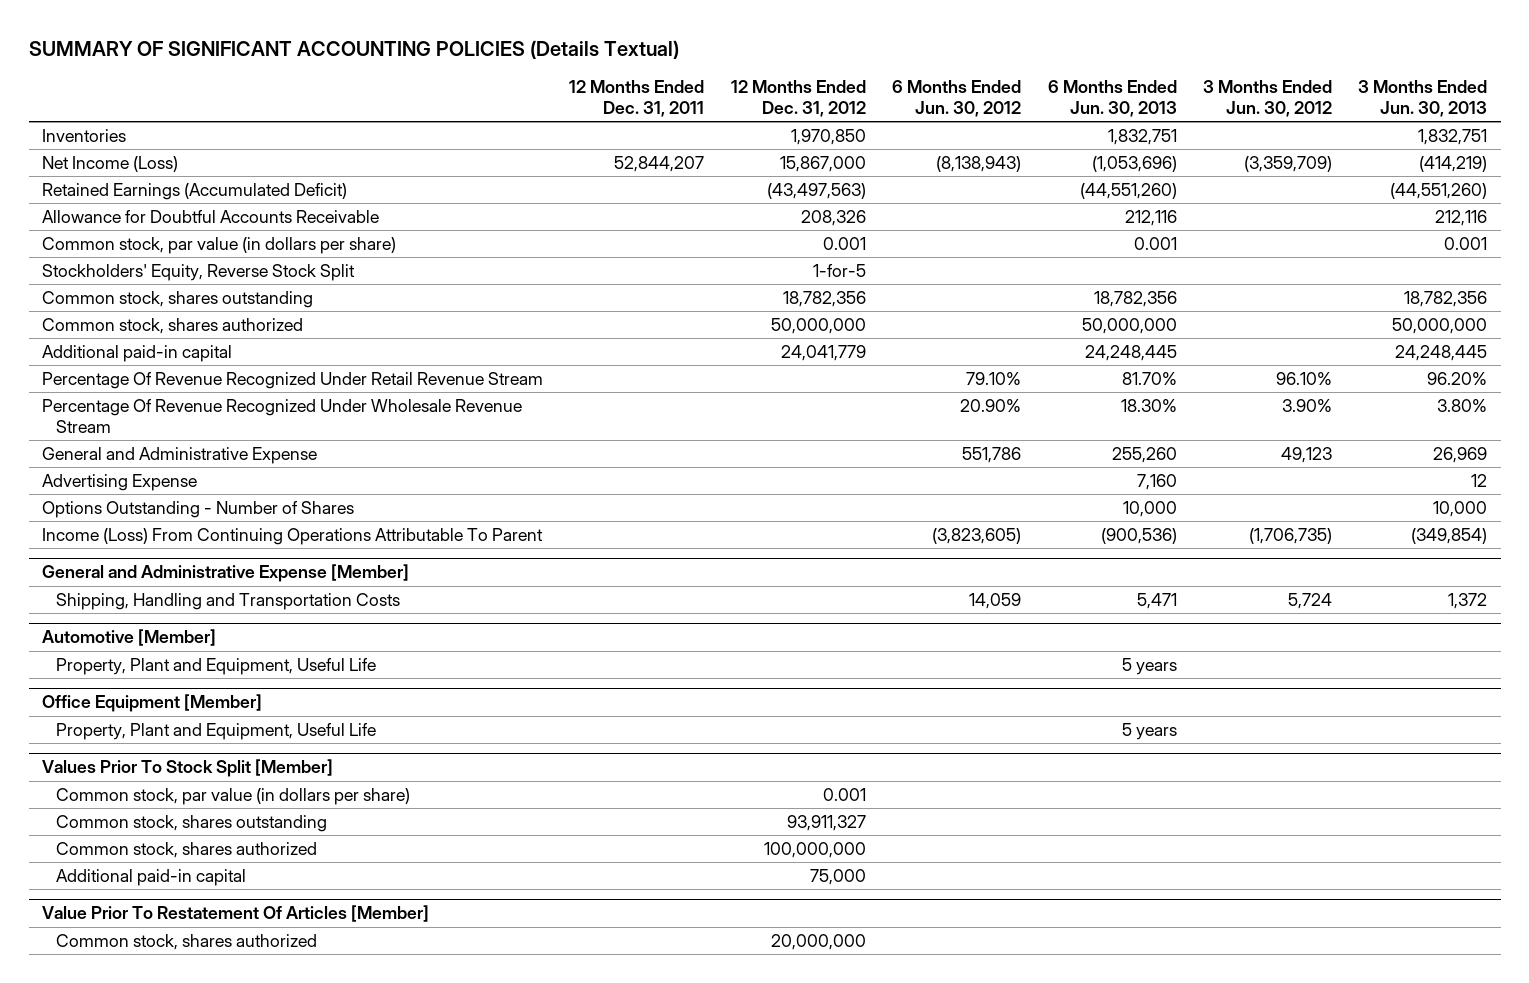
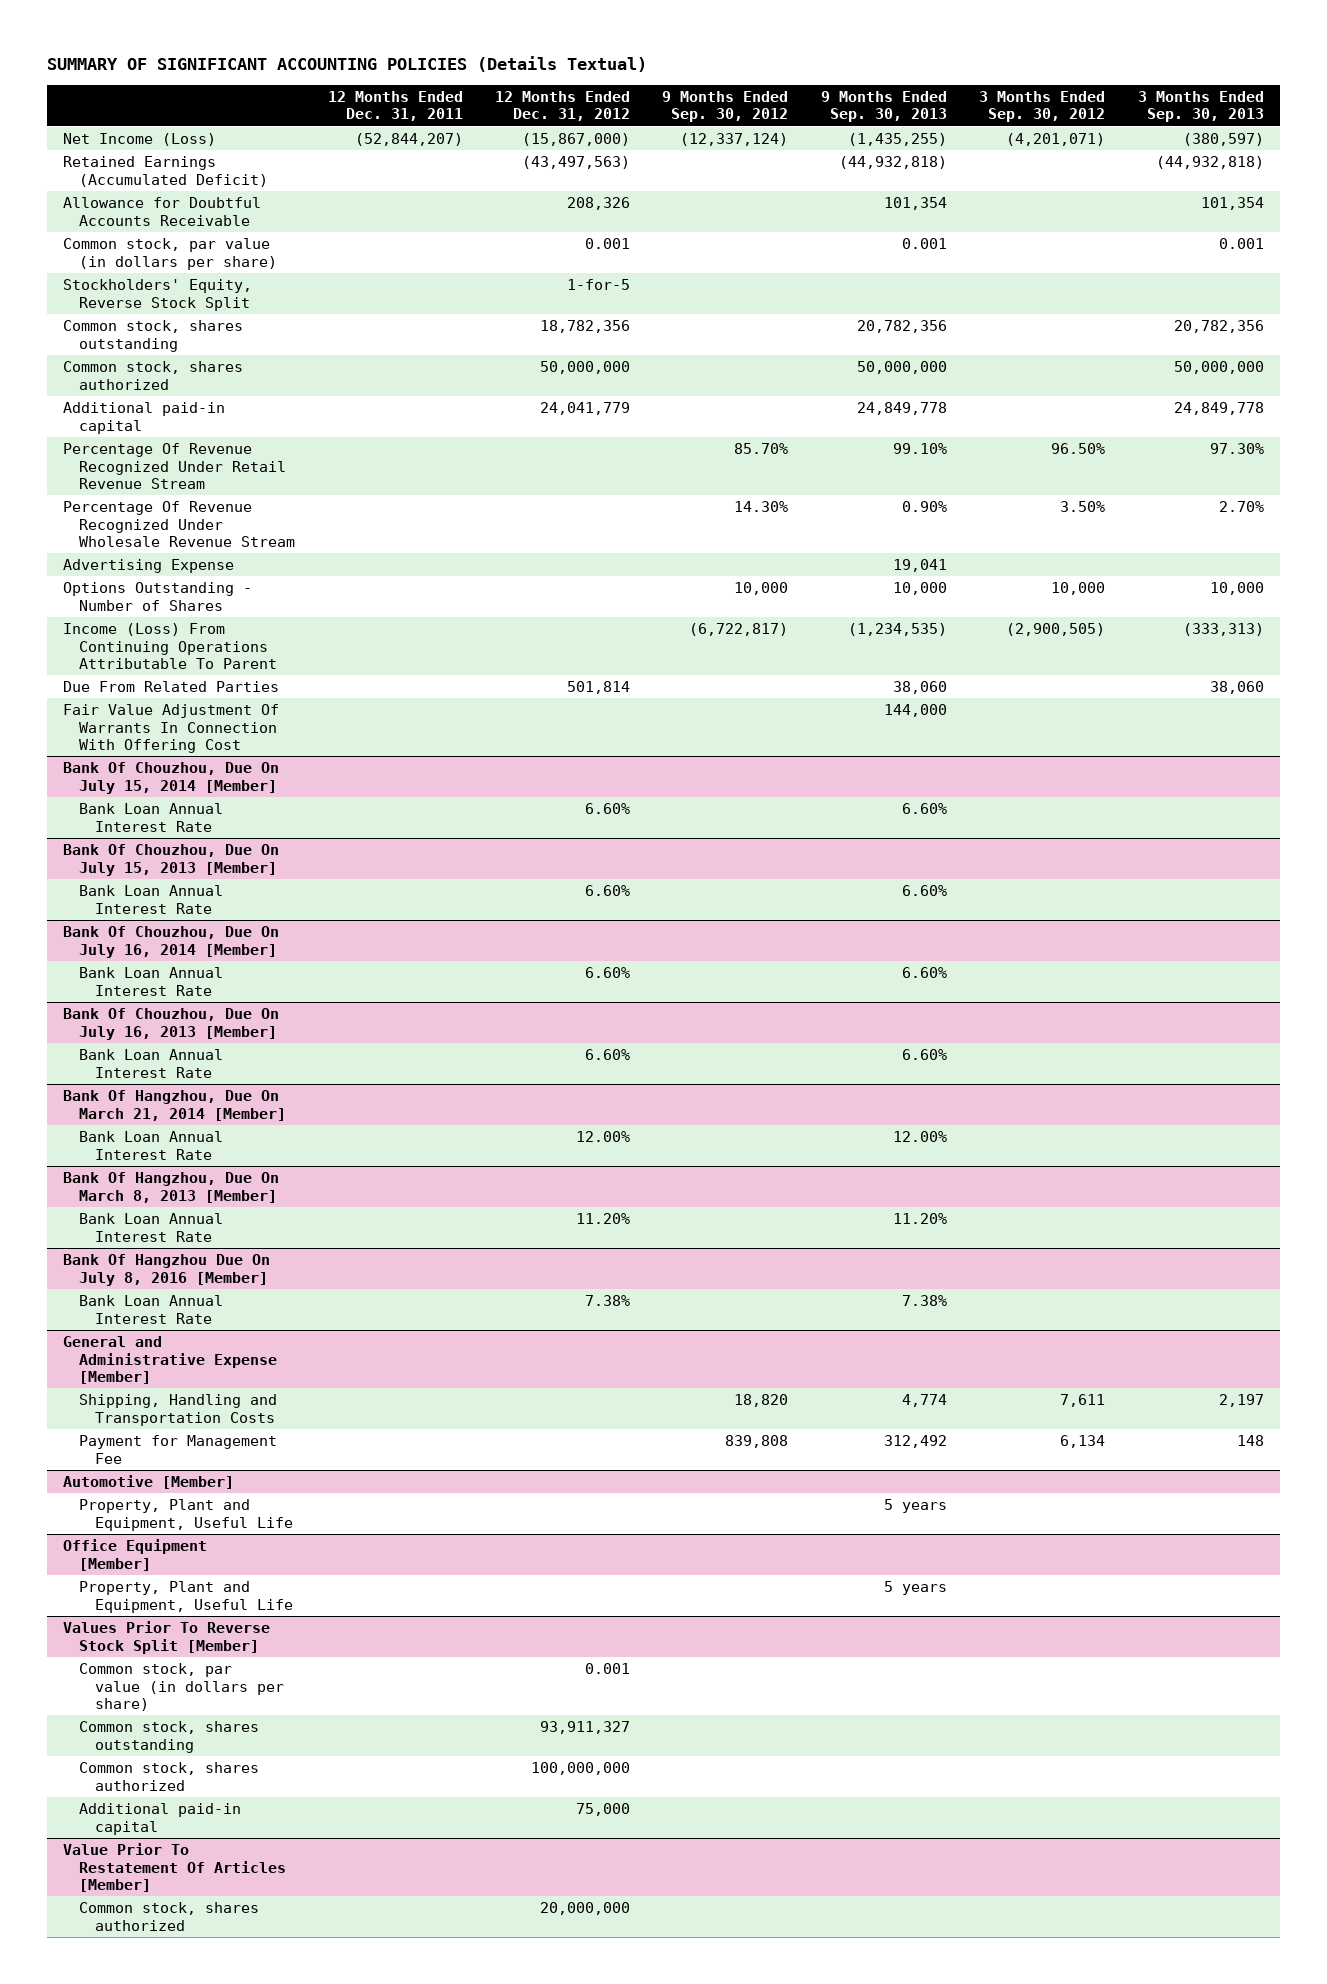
[892,79,1022,117] 6 Months Ended Jun. 30, 2012 -> none
[1047,79,1177,117] 6 Months Ended Jun. 30, 2013 -> none
[1203,79,1333,117] 3 Months Ended Jun. 30, 2012 -> none
[1358,79,1488,117] 3 Months Ended Jun. 30, 2013 -> none
none -> [662,90,789,123] 9 Months Ended Sep. 30, 2012
none -> [820,90,947,123] 9 Months Ended Sep. 30, 2013
none -> [979,90,1106,123] 3 Months Ended Sep. 30, 2012
none -> [1137,90,1264,123] 3 Months Ended Sep. 30, 2013
[41,128,126,142] Inventories -> none
[614,155,705,172] 52,844,207 -> [354,132,463,146] (52,844,207)
[779,155,866,172] 15,867,000 -> [522,132,631,146] (15,867,000)
[41,446,317,464] General and Administrative Expense -> none
none -> [62,680,279,692] Due From Related Parties
none -> [62,703,279,754] Fair Value Adjustment Of Warrants In Connection With Offering Cost
none -> [62,761,279,794] Bank Of Chouzhou, Due On July 15, 2014 [Member]
none -> [79,802,224,832] Bank Loan Annual Interest Rate
none -> [62,843,279,876] Bank Of Chouzhou, Due On July 15, 2013 [Member]
none -> [79,884,224,914] Bank Loan Annual Interest Rate
none -> [62,925,279,958] Bank Of Chouzhou, Due On July 16, 2014 [Member]
none -> [79,966,224,996] Bank Loan Annual Interest Rate
none -> [62,1007,279,1040] Bank Of Chouzhou, Due On July 16, 2013 [Member]
none -> [79,1048,224,1078] Bank Loan Annual Interest Rate
none -> [62,1089,287,1121] Bank Of Hangzhou, Due On March 21, 2014 [Member]
none -> [79,1130,224,1160] Bank Loan Annual Interest Rate
none -> [62,1171,279,1203] Bank Of Hangzhou, Due On March 8, 2013 [Member]
none -> [79,1212,224,1242] Bank Loan Annual Interest Rate
none -> [62,1253,270,1286] Bank Of Hangzhou Due On July 8, 2016 [Member]
none -> [79,1294,224,1324] Bank Loan Annual Interest Rate
none -> [79,1434,278,1464] Payment for Management Fee
[41,759,333,778] Values Prior To Stock Split [Member] -> [62,1620,270,1654] Values Prior To Reverse Stock Split [Member]

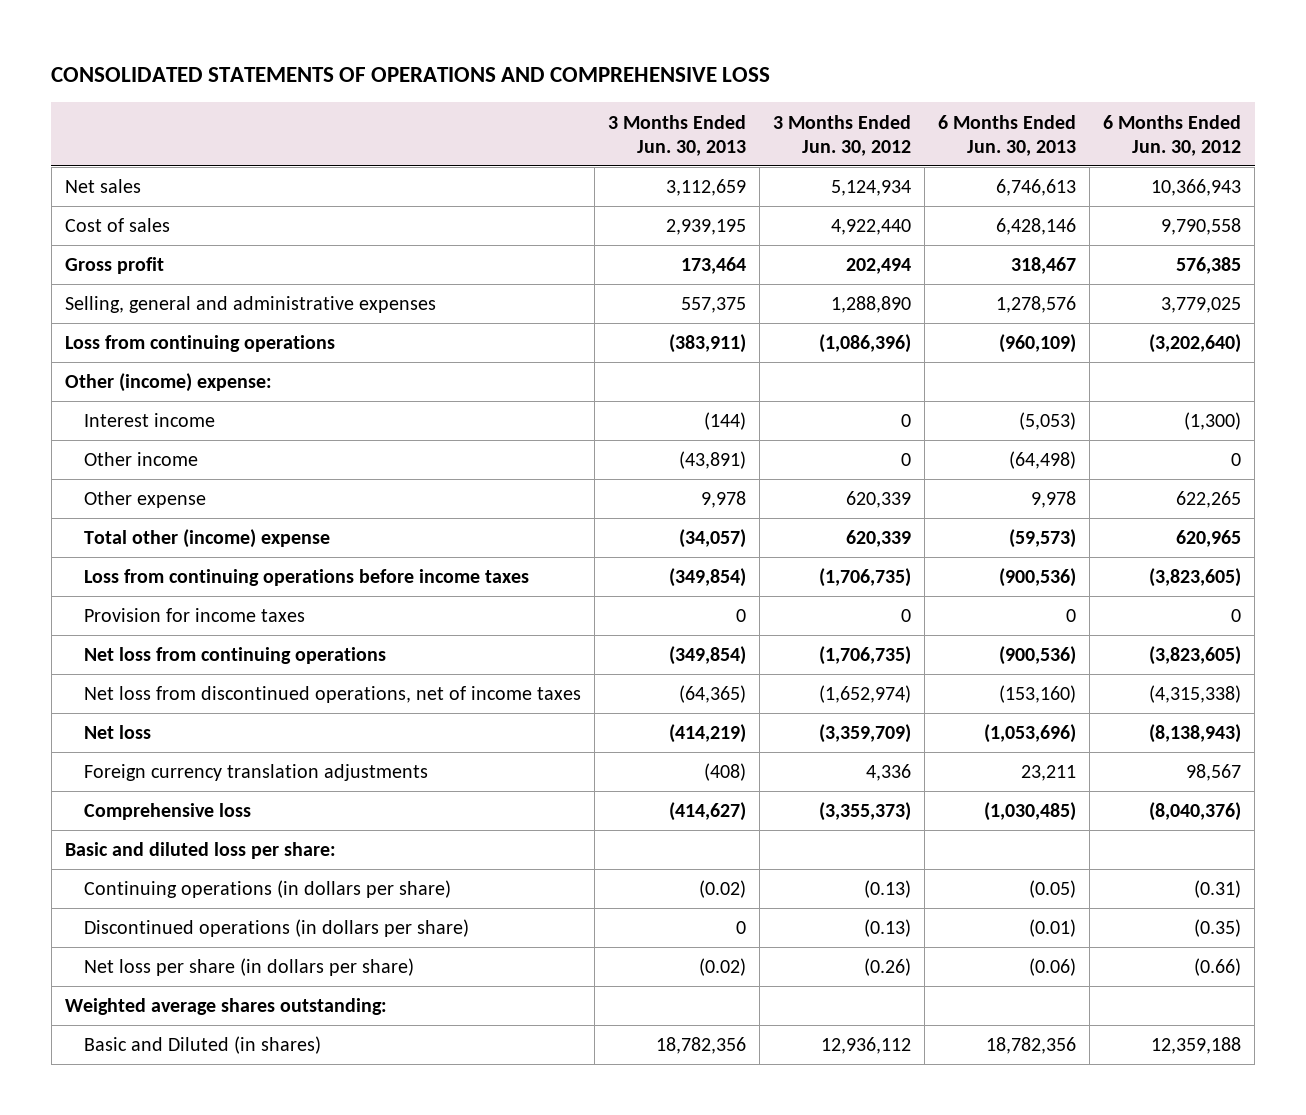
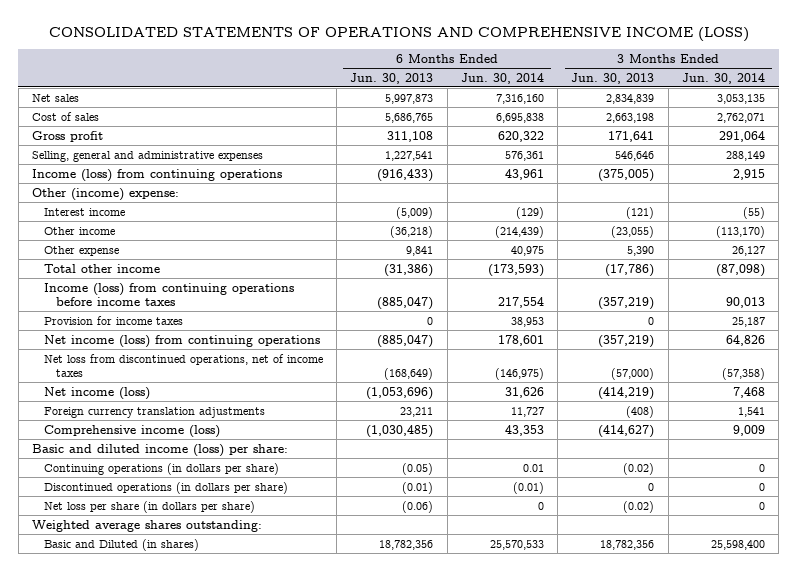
[51,67,771,83] CONSOLIDATED STATEMENTS OF OPERATIONS AND COMPREHENSIVE LOSS -> [48,27,749,43] CONSOLIDATED STATEMENTS OF OPERATIONS AND COMPREHENSIVE INCOME (LOSS)
[773,114,912,156] 3 Months Ended Jun. 30, 2012 -> none
[1103,114,1242,156] 6 Months Ended Jun. 30, 2012 -> none
none -> [460,72,544,84] Jun. 30, 2014
none -> [681,72,765,84] Jun. 30, 2014
[666,179,747,197] 3,112,659 -> [606,93,655,104] 2,834,839
[996,179,1077,197] 6,746,613 -> [385,93,434,104] 5,997,873
[666,219,747,236] 2,939,195 -> [606,112,655,123] 2,663,198
[996,218,1077,236] 6,428,146 -> [385,112,434,123] 5,686,765
[681,257,747,275] 173,464 -> [608,130,655,142] 171,641
[1011,257,1077,275] 318,467 -> [387,130,434,142] 311,108
[681,297,747,314] 557,375 -> [615,150,655,161] 546,646
[996,296,1077,314] 1,278,576 -> [385,150,434,161] 1,227,541
[64,335,335,353] Loss from continuing operations -> [32,168,283,182] Income (loss) from continuing operations
[669,334,747,354] (383,911) -> [598,168,655,182] (375,005)
[999,334,1077,354] (960,109) -> [377,168,434,182] (916,433)
[704,412,747,431] (144) -> [626,206,655,219] (121)
[1019,412,1077,431] (5,053) -> [396,206,434,219] (5,009)
[679,451,747,470] (43,891) -> [611,225,655,238] (23,055)
[1009,451,1077,470] (64,498) -> [390,225,434,238] (36,218)
[701,491,747,509] 9,978 -> [627,245,655,256] 5,390
[1031,491,1077,509] 9,978 -> [406,245,434,256] 9,841
[83,529,330,549] Total other (income) expense -> [43,263,160,273] Total other income
[679,529,747,549] (34,057) -> [605,263,655,277] (17,786)
[1009,529,1077,549] (59,573) -> [384,263,434,277] (31,386)
[83,569,529,587] Loss from continuing operations before income taxes -> [43,282,294,306] Income (loss) from continuing operations before income taxes
[669,568,747,588] (349,854) -> [598,296,655,310] (357,219)
[999,568,1077,588] (900,536) -> [377,296,434,310] (885,047)
[83,647,386,665] Net loss from continuing operations -> [43,334,320,348] Net income (loss) from continuing operations
[669,646,747,666] (349,854) -> [598,334,655,348] (357,219)
[999,646,1077,666] (900,536) -> [377,334,434,348] (885,047)
[679,685,747,704] (64,365) -> [611,367,655,380] (57,000)
[999,685,1077,704] (153,160) -> [384,367,434,380] (168,649)
[83,725,151,740] Net loss -> [43,386,150,400] Net income (loss)
[83,803,251,821] Comprehensive loss -> [43,424,220,438] Comprehensive income (loss)
[64,842,336,860] Basic and diluted loss per share: -> [32,443,289,457] Basic and diluted income (loss) per share:

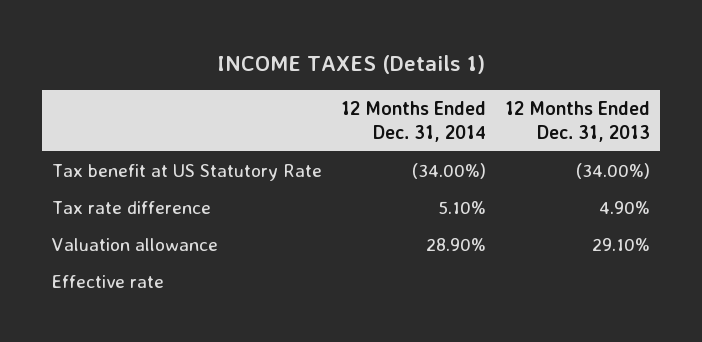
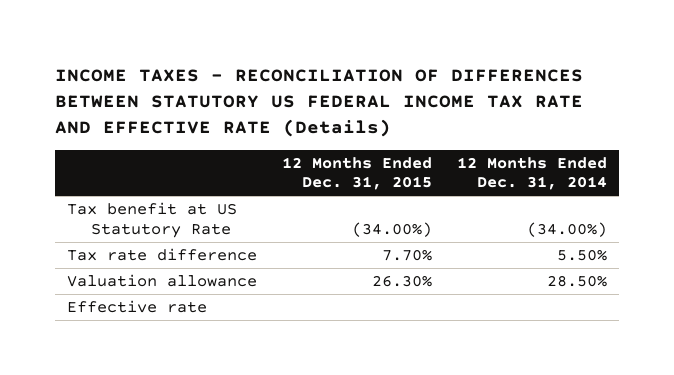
[216,55,485,75] INCOME TAXES (Details 1) -> [54,68,583,137] INCOME TAXES - RECONCILIATION OF DIFFERENCES BETWEEN STATUTORY US FEDERAL INCOME TAX RATE AND EFFECTIVE RATE (Details)
[505,101,651,142] 12 Months Ended Dec. 31, 2013 -> none
none -> [282,156,433,191] 12 Months Ended Dec. 31, 2015
[437,200,486,214] 5.10% -> [556,249,607,262] 5.50%
[425,237,486,251] 28.90% -> [546,275,607,288] 28.50%

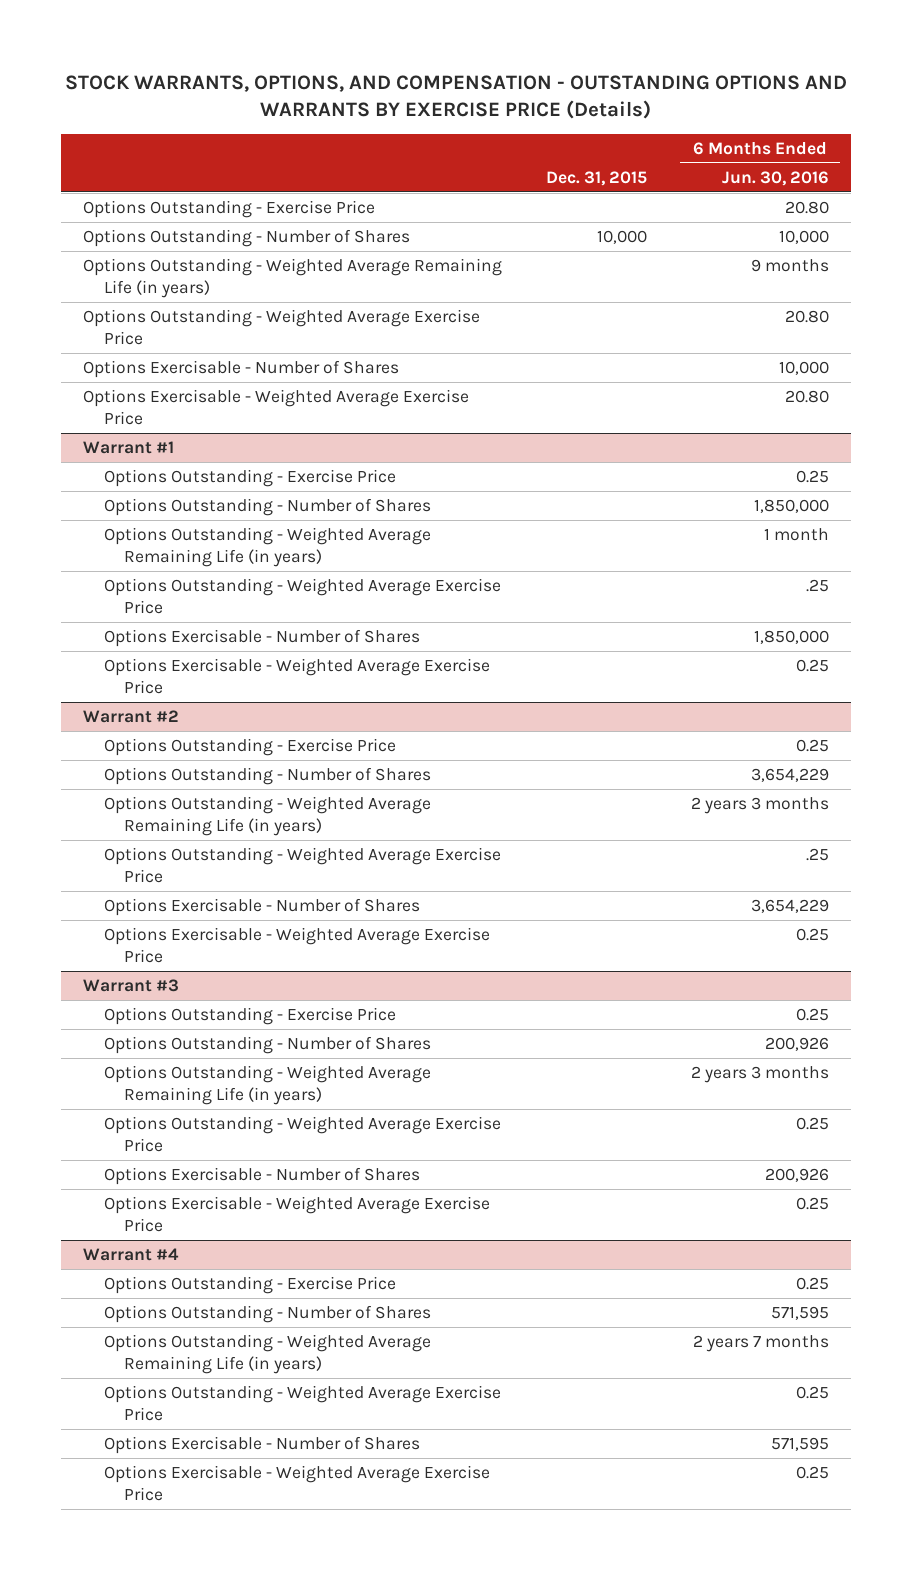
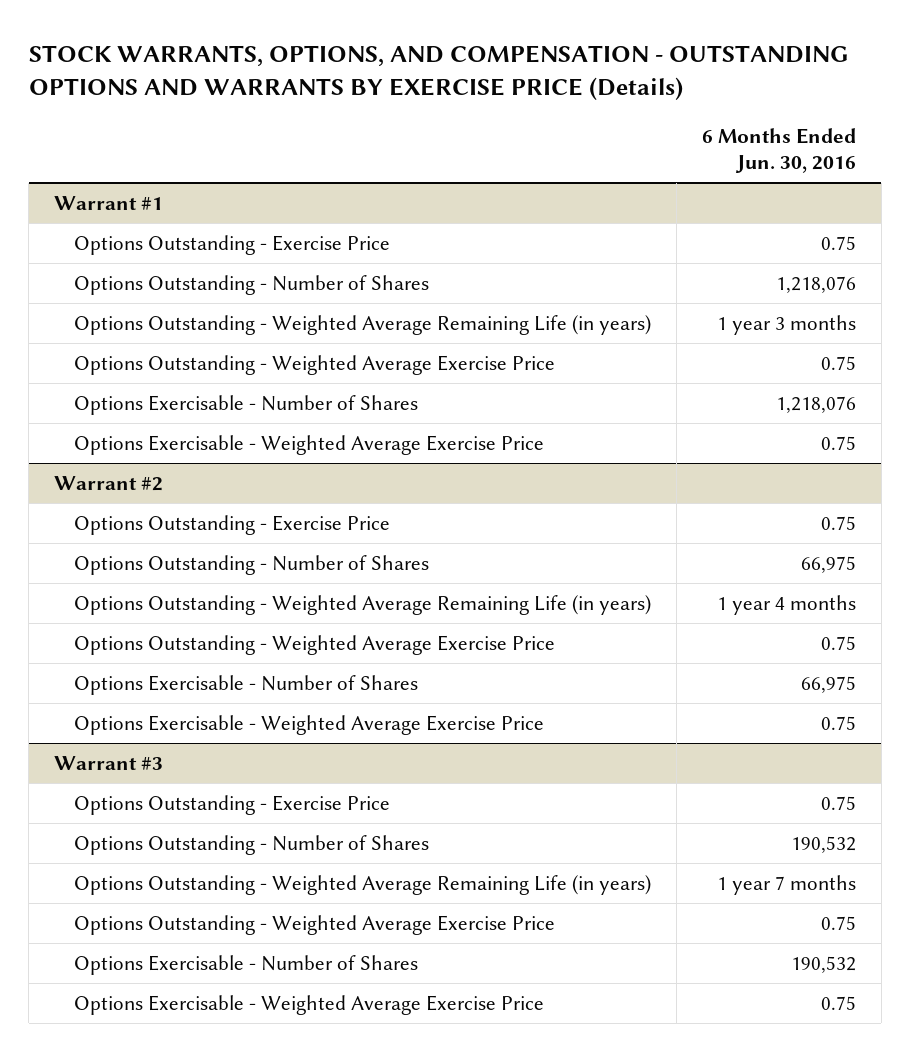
[546,170,648,186] Dec. 31, 2015 -> none
[83,200,376,219] Options Outstanding - Exercise Price -> none
[83,229,411,248] Options Outstanding - Number of Shares -> none
[83,258,503,298] Options Outstanding - Weighted Average Remaining Life (in years) -> none
[83,309,481,345] Options Outstanding - Weighted Average Exercise Price -> none
[83,360,400,379] Options Exercisable - Number of Shares -> none
[83,389,470,425] Options Exercisable - Weighted Average Exercise Price -> none
[796,470,830,484] 0.25 -> [820,235,856,250] 0.75
[754,499,830,514] 1,850,000 -> [775,275,856,293] 1,218,076
[764,528,830,542] 1 month -> [716,314,856,335] 1 year 3 months
[806,579,830,593] .25 -> [820,355,856,370] 0.75
[754,630,830,645] 1,850,000 -> [775,395,856,413] 1,218,076
[796,659,830,673] 0.25 -> [820,435,856,450] 0.75
[796,739,830,753] 0.25 -> [820,515,856,530] 0.75
[751,768,830,783] 3,654,229 -> [800,555,856,573] 66,975
[691,797,830,815] 2 years 3 months -> [716,594,856,615] 1 year 4 months
[806,848,830,862] .25 -> [820,635,856,650] 0.75
[751,899,830,914] 3,654,229 -> [800,675,856,693] 66,975
[796,928,830,942] 0.25 -> [820,715,856,730] 0.75
[83,1248,180,1262] Warrant #4 -> none
[103,1276,396,1295] Options Outstanding - Exercise Price -> none
[103,1305,431,1324] Options Outstanding - Number of Shares -> none
[103,1334,431,1374] Options Outstanding - Weighted Average Remaining Life (in years) -> none
[103,1385,501,1421] Options Outstanding - Weighted Average Exercise Price -> none
[103,1436,420,1455] Options Exercisable - Number of Shares -> none
[103,1465,490,1501] Options Exercisable - Weighted Average Exercise Price -> none
[796,1008,830,1022] 0.25 -> [820,795,856,810] 0.75
[765,1037,830,1052] 200,926 -> [790,835,856,853] 190,532
[691,1066,830,1084] 2 years 3 months -> [716,874,856,895] 1 year 7 months
[796,1117,830,1131] 0.25 -> [820,915,856,930] 0.75
[765,1168,830,1183] 200,926 -> [790,955,856,973] 190,532
[796,1197,830,1211] 0.25 -> [820,995,856,1010] 0.75

